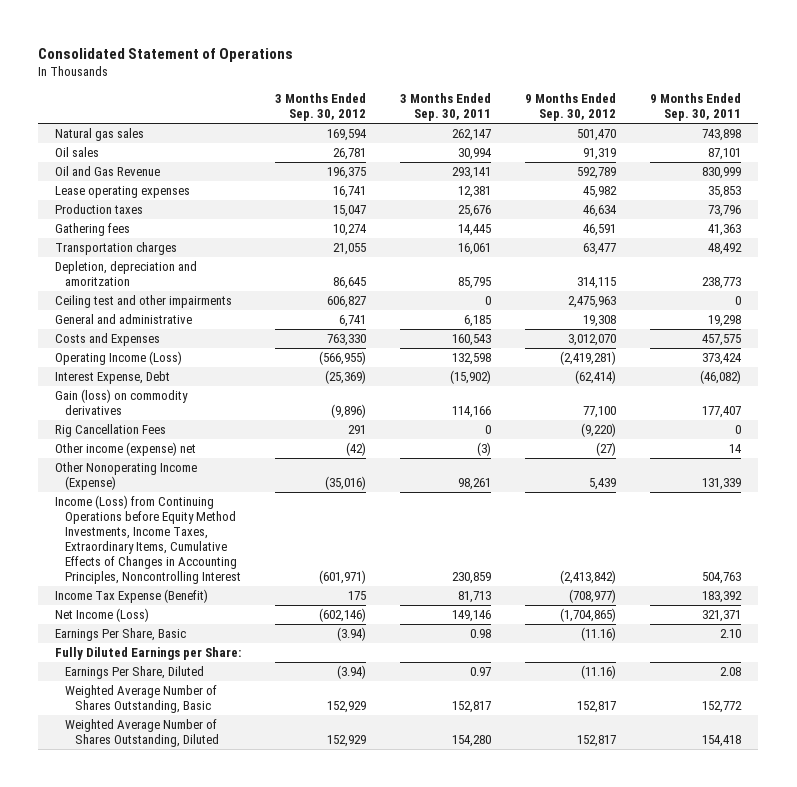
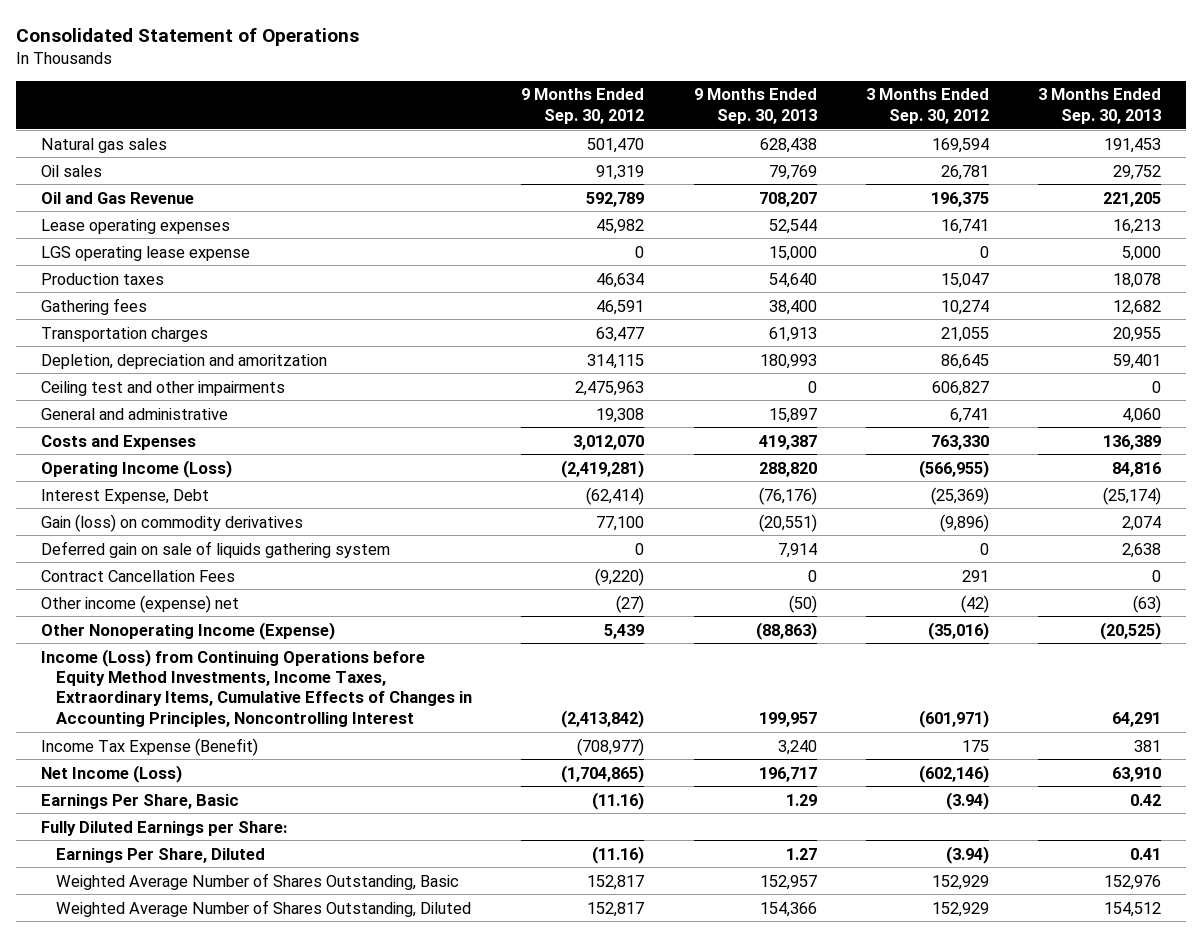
[400,93,492,122] 3 Months Ended Sep. 30, 2011 -> none
[650,93,742,122] 9 Months Ended Sep. 30, 2011 -> none
none -> [693,88,817,124] 9 Months Ended Sep. 30, 2013
none -> [1038,88,1162,124] 3 Months Ended Sep. 30, 2013
none -> [40,245,250,261] LGS operating lease expense
none -> [40,540,390,558] Deferred gain on sale of liquids gathering system
[55,424,167,438] Rig Cancellation Fees -> [40,569,235,582] Contract Cancellation Fees

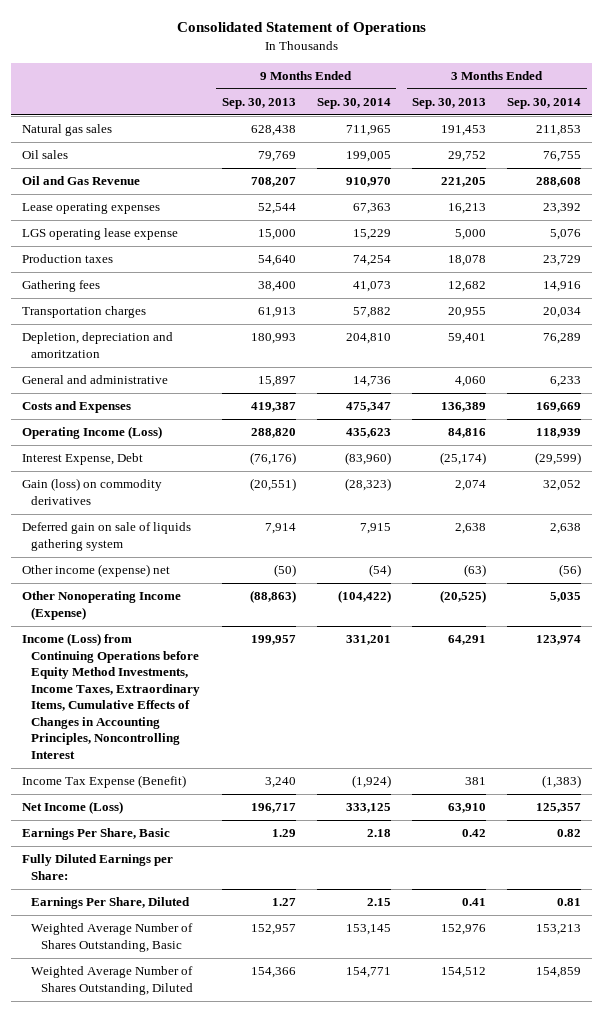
[521,88,645,124] 9 Months Ended Sep. 30, 2012 -> none
[865,88,989,124] 3 Months Ended Sep. 30, 2012 -> none
none -> [316,98,391,110] Sep. 30, 2014
none -> [507,98,582,110] Sep. 30, 2014
[40,380,285,396] Ceiling test and other impairments -> none
[40,569,235,582] Contract Cancellation Fees -> none

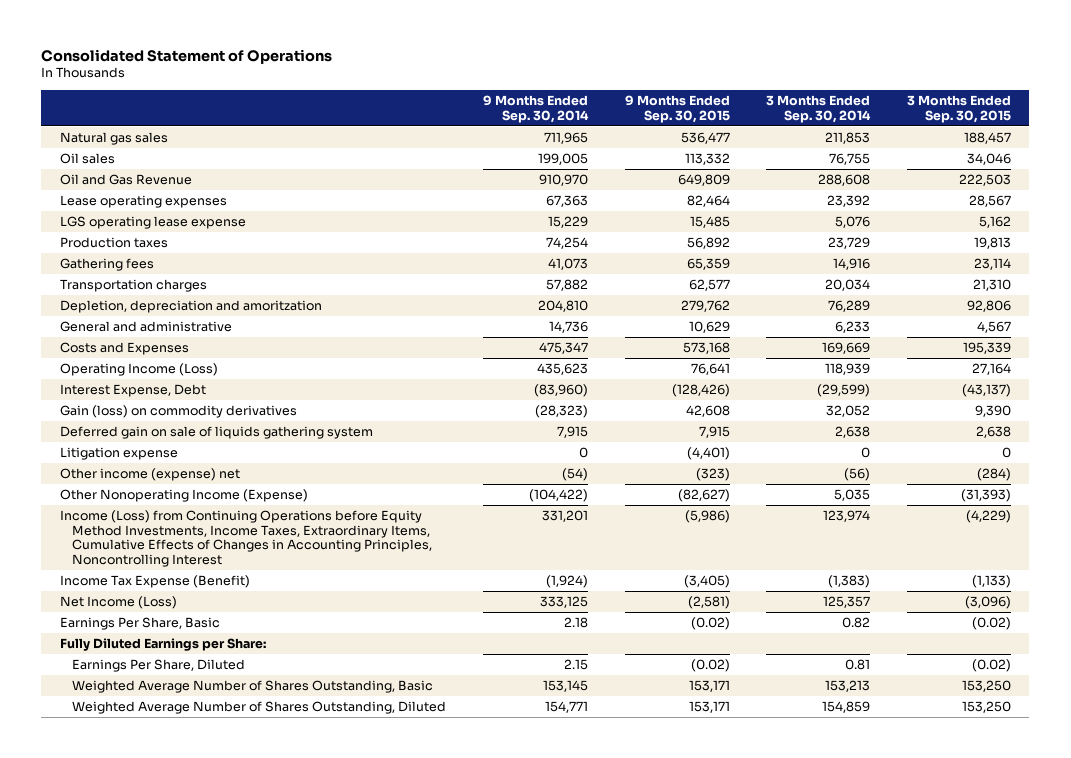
[221,98,296,110] Sep. 30, 2013 -> none
[411,98,486,110] Sep. 30, 2013 -> none
none -> [624,95,730,123] 9 Months Ended Sep. 30, 2015
none -> [907,95,1012,123] 3 Months Ended Sep. 30, 2015
none -> [59,447,178,461] Litigation expense

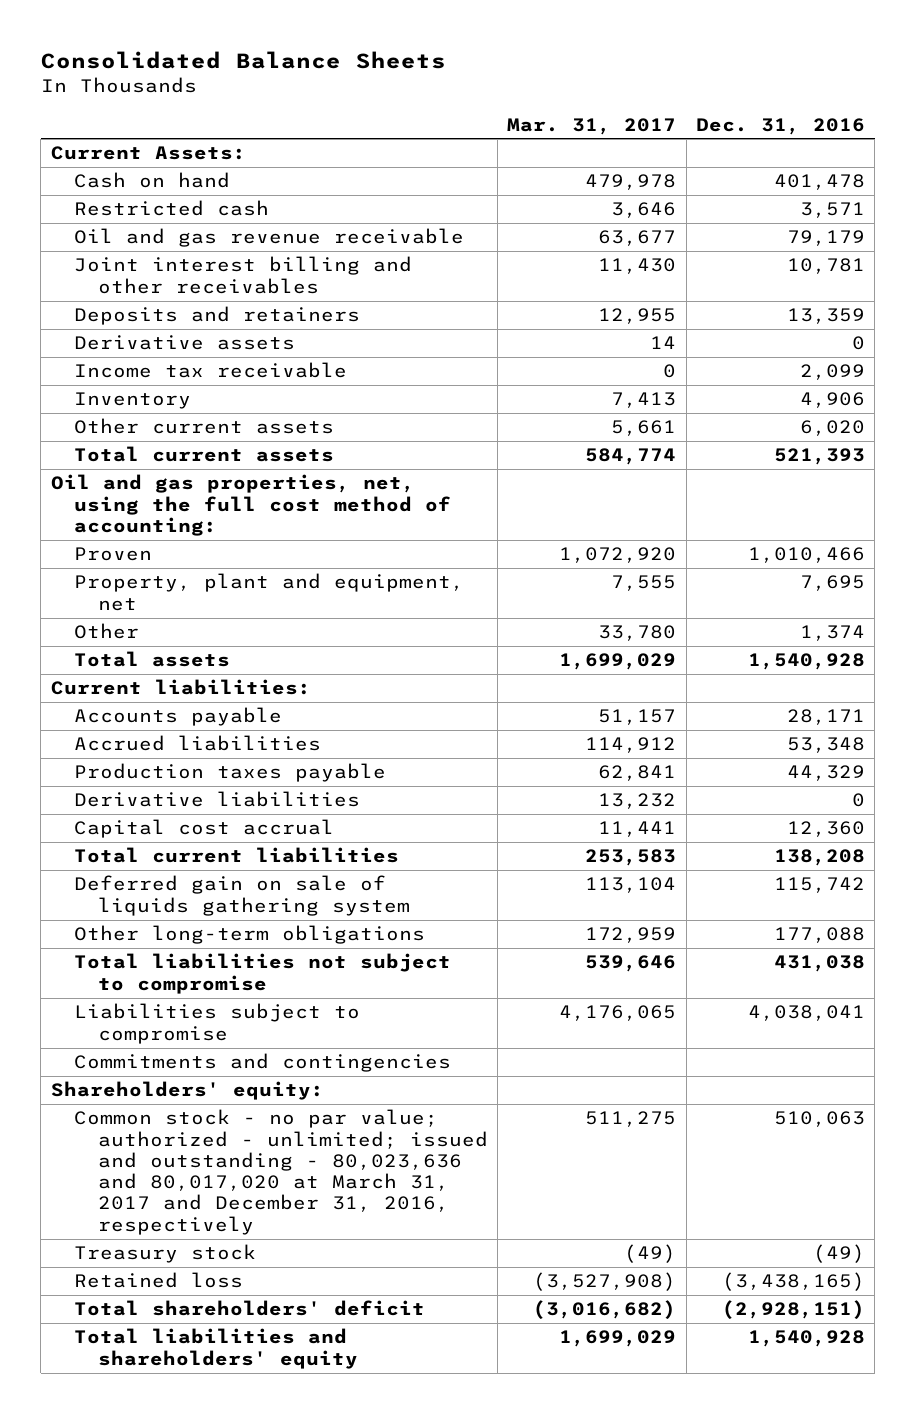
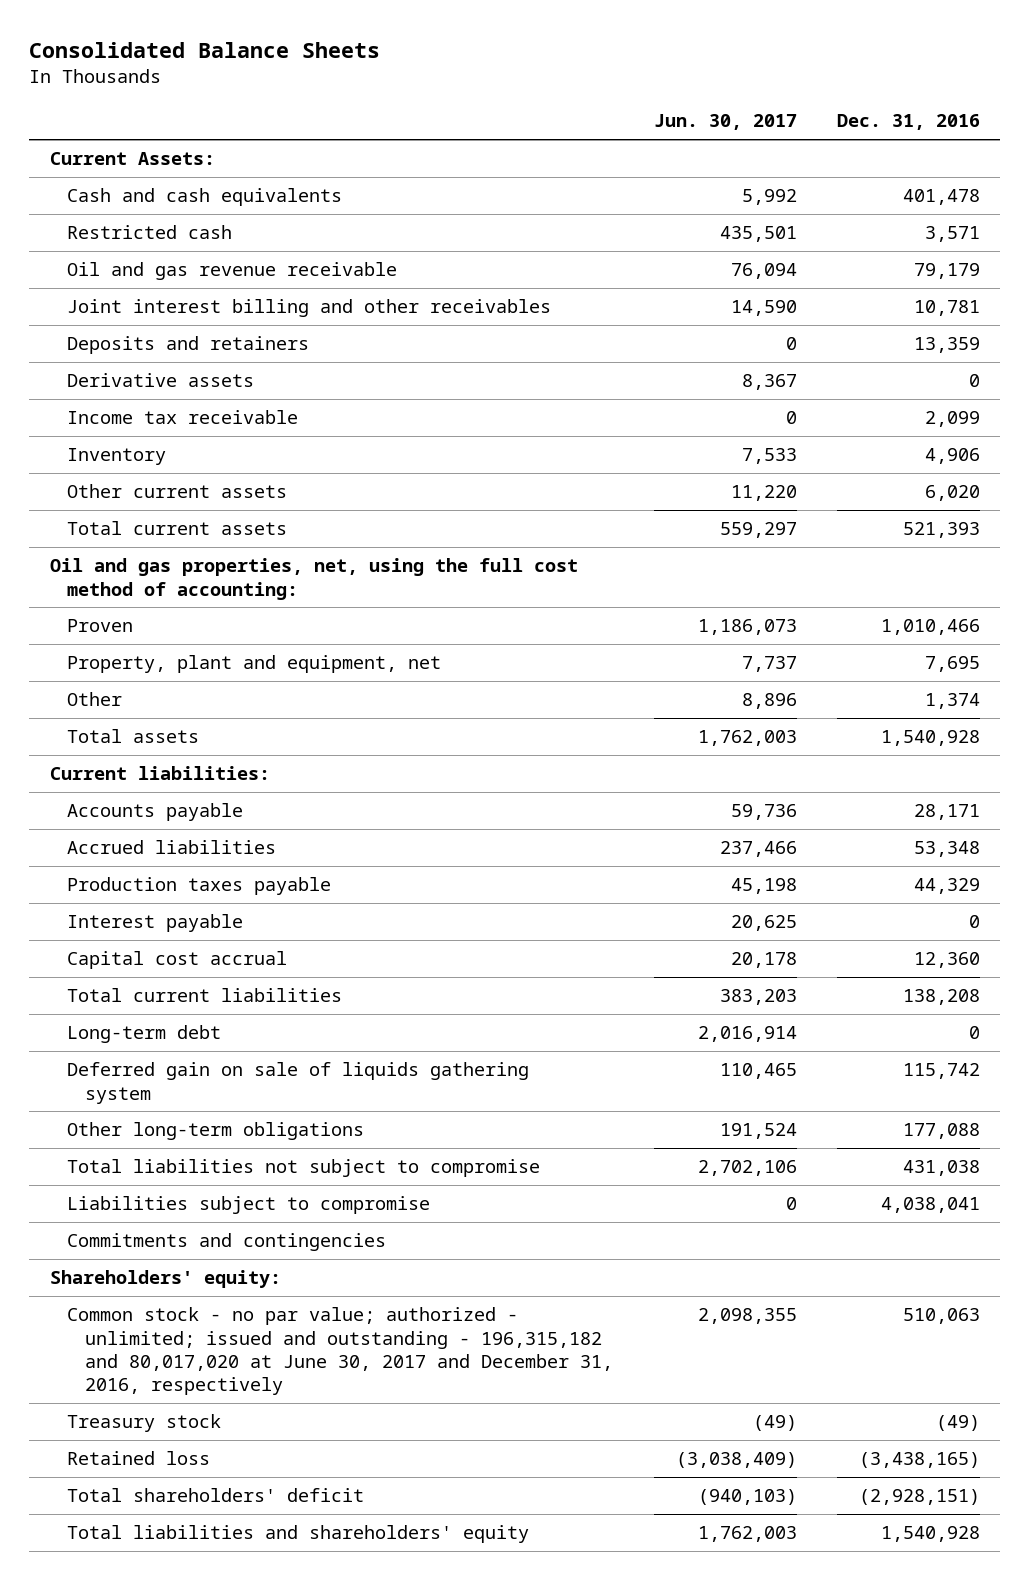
[507,117,677,135] Mar. 31, 2017 -> none
none -> [653,114,797,131] Jun. 30, 2017
[74,172,231,189] Cash on hand -> [67,188,343,207] Cash and cash equivalents
[74,791,361,808] Derivative liabilities -> none
none -> [67,914,244,933] Interest payable
none -> [67,1025,222,1044] Long-term debt
[74,1109,488,1235] Common stock - no par value; authorized - unlimited; issued and outstanding - 80,023,636 and 80,017,020 at March 31, 2017 and December 31, 2016, respectively -> [67,1307,614,1395] Common stock - no par value; authorized - unlimited; issued and outstanding - 196,315,182 and 80,017,020 at June 30, 2017 and December 31, 2016, respectively

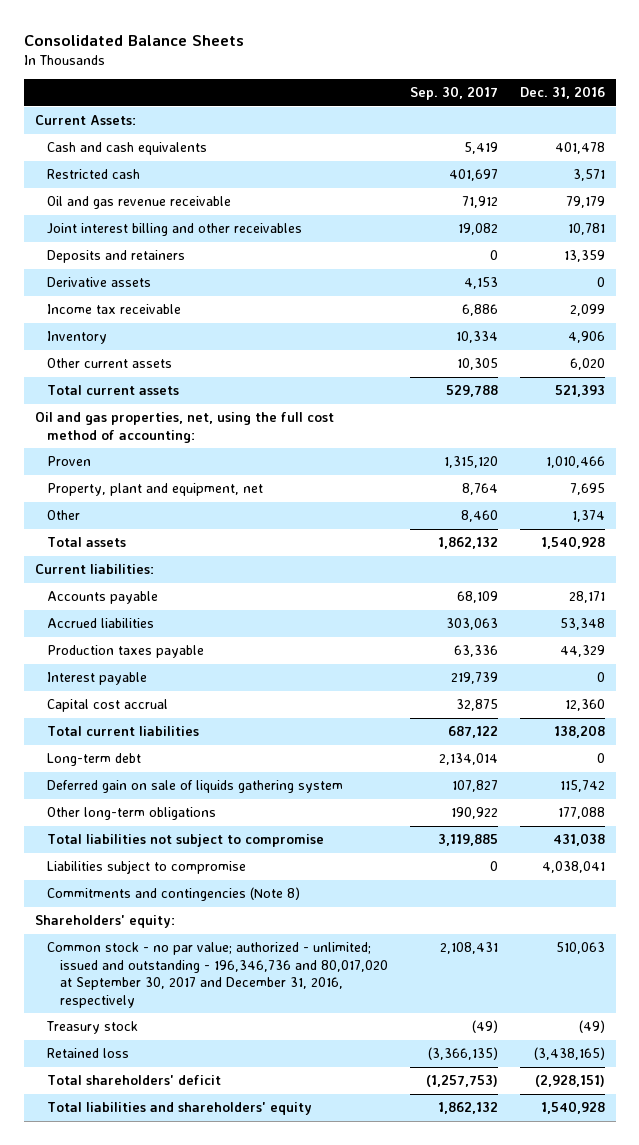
[653,114,797,131] Jun. 30, 2017 -> none
none -> [409,86,498,101] Sep. 30, 2017
[67,1233,387,1252] Commitments and contingencies -> [47,887,301,902] Commitments and contingencies (Note 8)
[67,1307,614,1395] Common stock - no par value; authorized - unlimited; issued and outstanding - 196,315,182 and 80,017,020 at June 30, 2017 and December 31, 2016, respectively -> [47,942,388,1008] Common stock - no par value; authorized - unlimited; issued and outstanding - 196,346,736 and 80,017,020 at September 30, 2017 and December 31, 2016, respectively

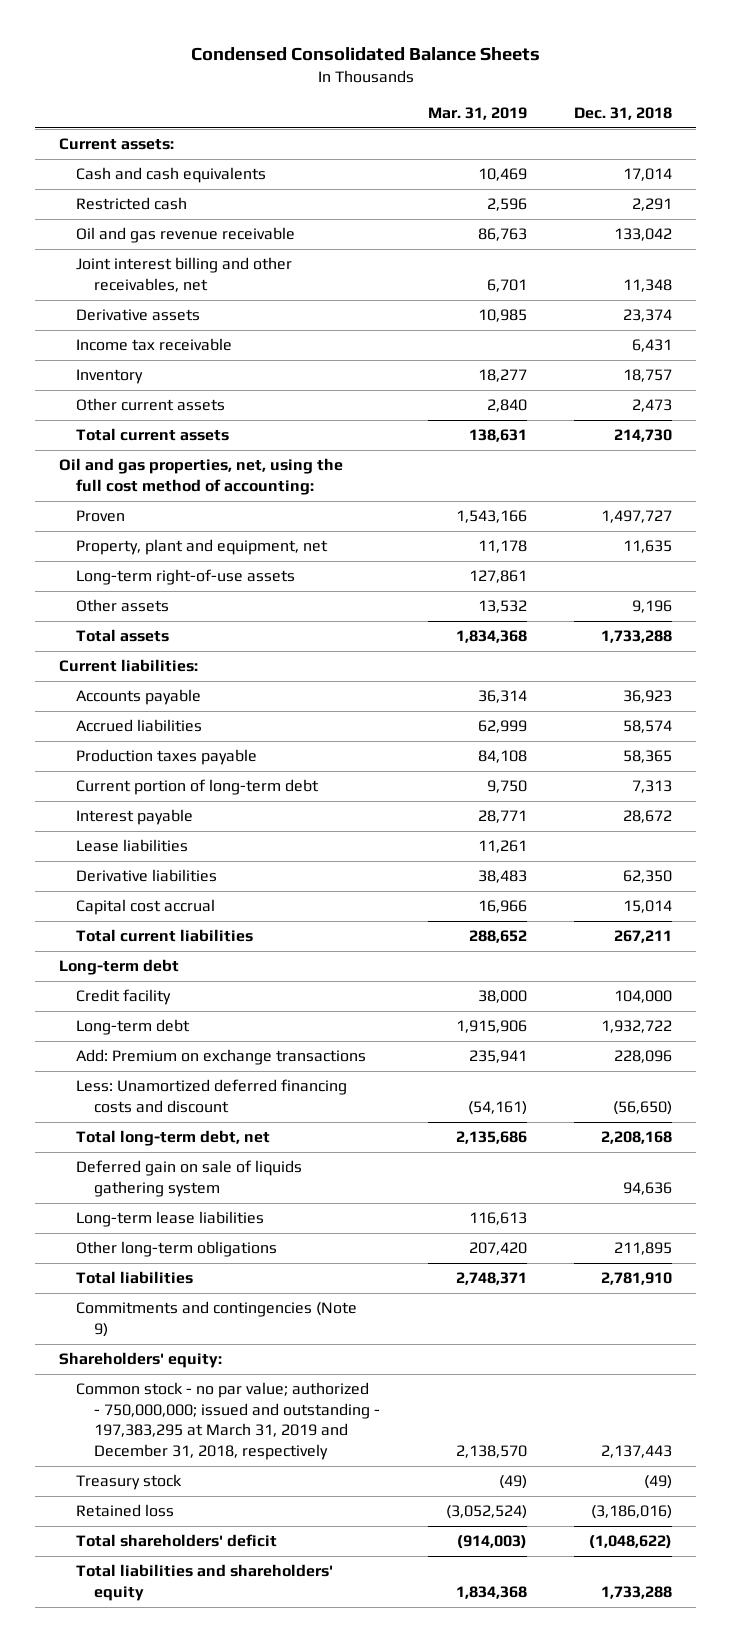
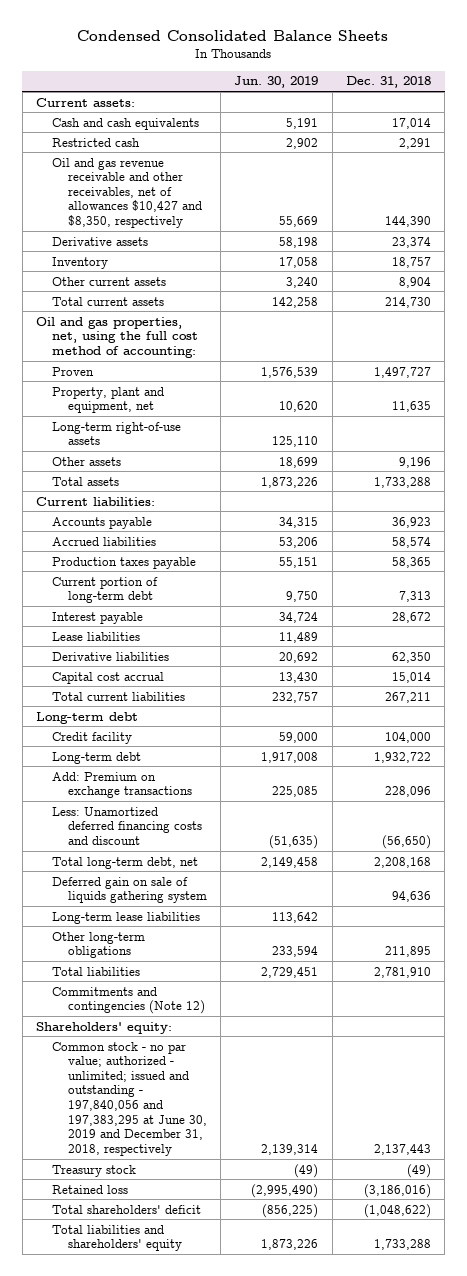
[427,106,527,120] Mar. 31, 2019 -> none
none -> [234,76,319,89] Jun. 30, 2019
[76,227,296,244] Oil and gas revenue receivable -> none
[76,257,293,292] Joint interest billing and other receivables, net -> none
none -> [51,157,202,229] Oil and gas revenue receivable and other receivables, net of allowances $10,427 and $8,350, respectively
[76,338,233,352] Income tax receivable -> none
[632,399,673,413] 2,473 -> [398,276,431,288] 8,904
[76,1301,358,1337] Commitments and contingencies (Note 9) -> [51,986,205,1015] Commitments and contingencies (Note 12)
[76,1382,381,1460] Common stock - no par value; authorized - 750,000,000; issued and outstanding - 197,383,295 at March 31, 2019 and December 31, 2018, respectively -> [51,1041,207,1157] Common stock - no par value; authorized - unlimited; issued and outstanding - 197,840,056 and 197,383,295 at June 30, 2019 and December 31, 2018, respectively

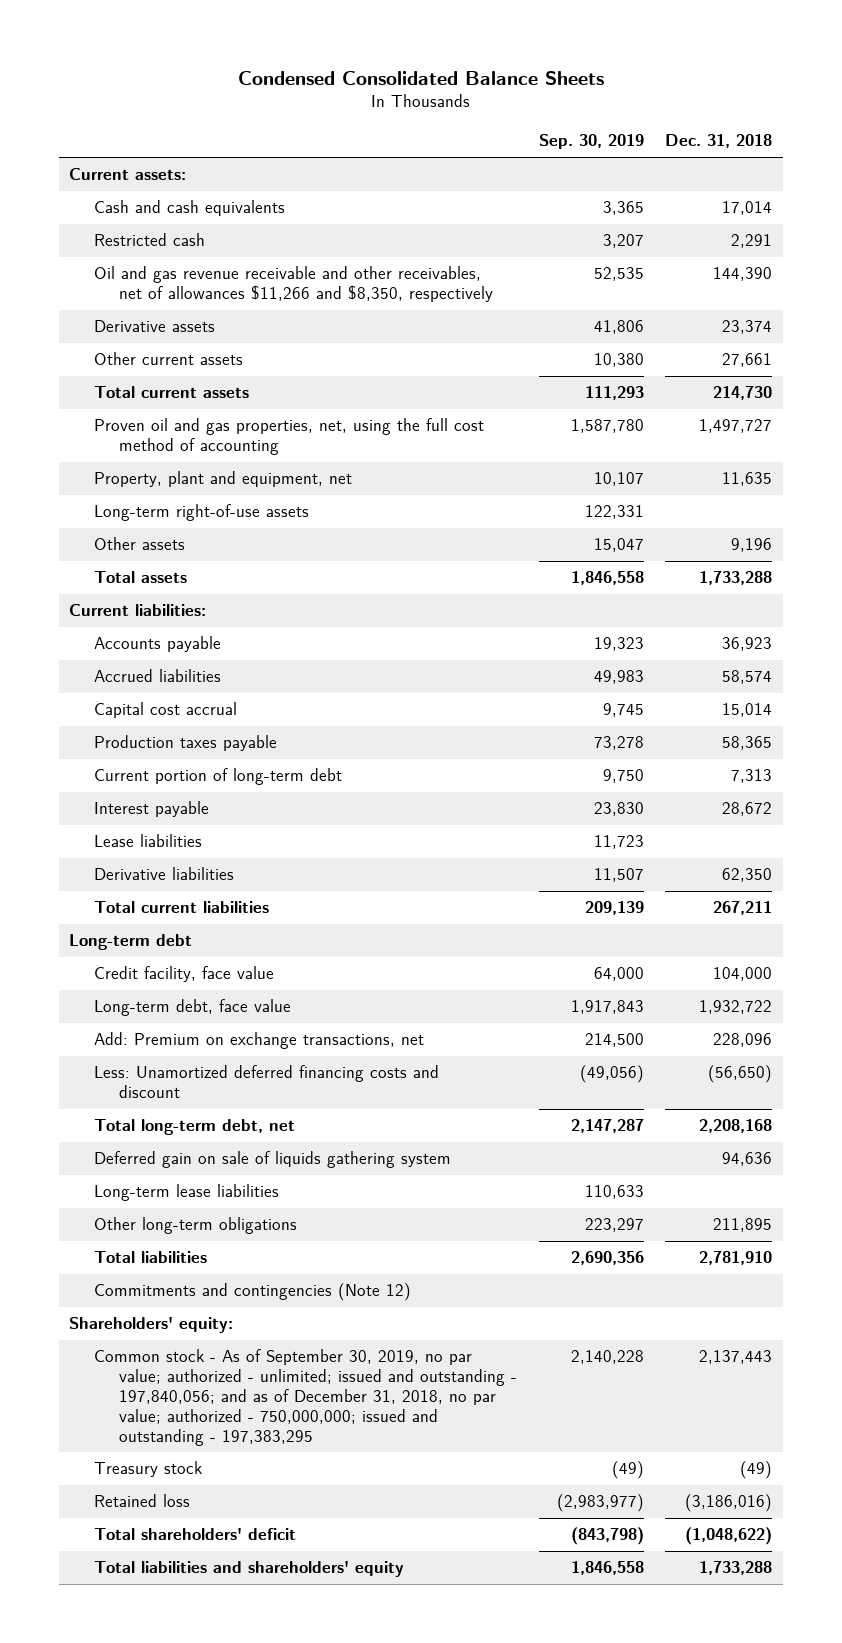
[234,76,319,89] Jun. 30, 2019 -> none
none -> [538,134,644,150] Sep. 30, 2019
[51,157,202,229] Oil and gas revenue receivable and other receivables, net of allowances $10,427 and $8,350, respectively -> [94,266,494,303] Oil and gas revenue receivable and other receivables, net of allowances $11,266 and $8,350, respectively
[51,256,108,269] Inventory -> none
[398,276,431,288] 8,904 -> [722,353,773,368] 27,661
[35,316,198,358] Oil and gas properties, net, using the full cost method of accounting: -> none
[51,366,94,376] Proven -> [94,418,485,456] Proven oil and gas properties, net, using the full cost method of accounting
[51,671,164,684] Capital cost accrual -> [94,702,238,719] Capital cost accrual
[51,731,132,744] Credit facility -> [94,966,275,983] Credit facility, face value
[51,751,141,764] Long-term debt -> [94,999,292,1017] Long-term debt, face value
[51,771,192,799] Add: Premium on exchange transactions -> [94,1032,425,1050] Add: Premium on exchange transactions, net
[51,1041,207,1157] Common stock - no par value; authorized - unlimited; issued and outstanding - 197,840,056 and 197,383,295 at June 30, 2019 and December 31, 2018, respectively -> [94,1349,518,1446] Common stock - As of September 30, 2019, no par value; authorized - unlimited; issued and outstanding - 197,840,056; and as of December 31, 2018, no par value; authorized - 750,000,000; issued and outstanding - 197,383,295

